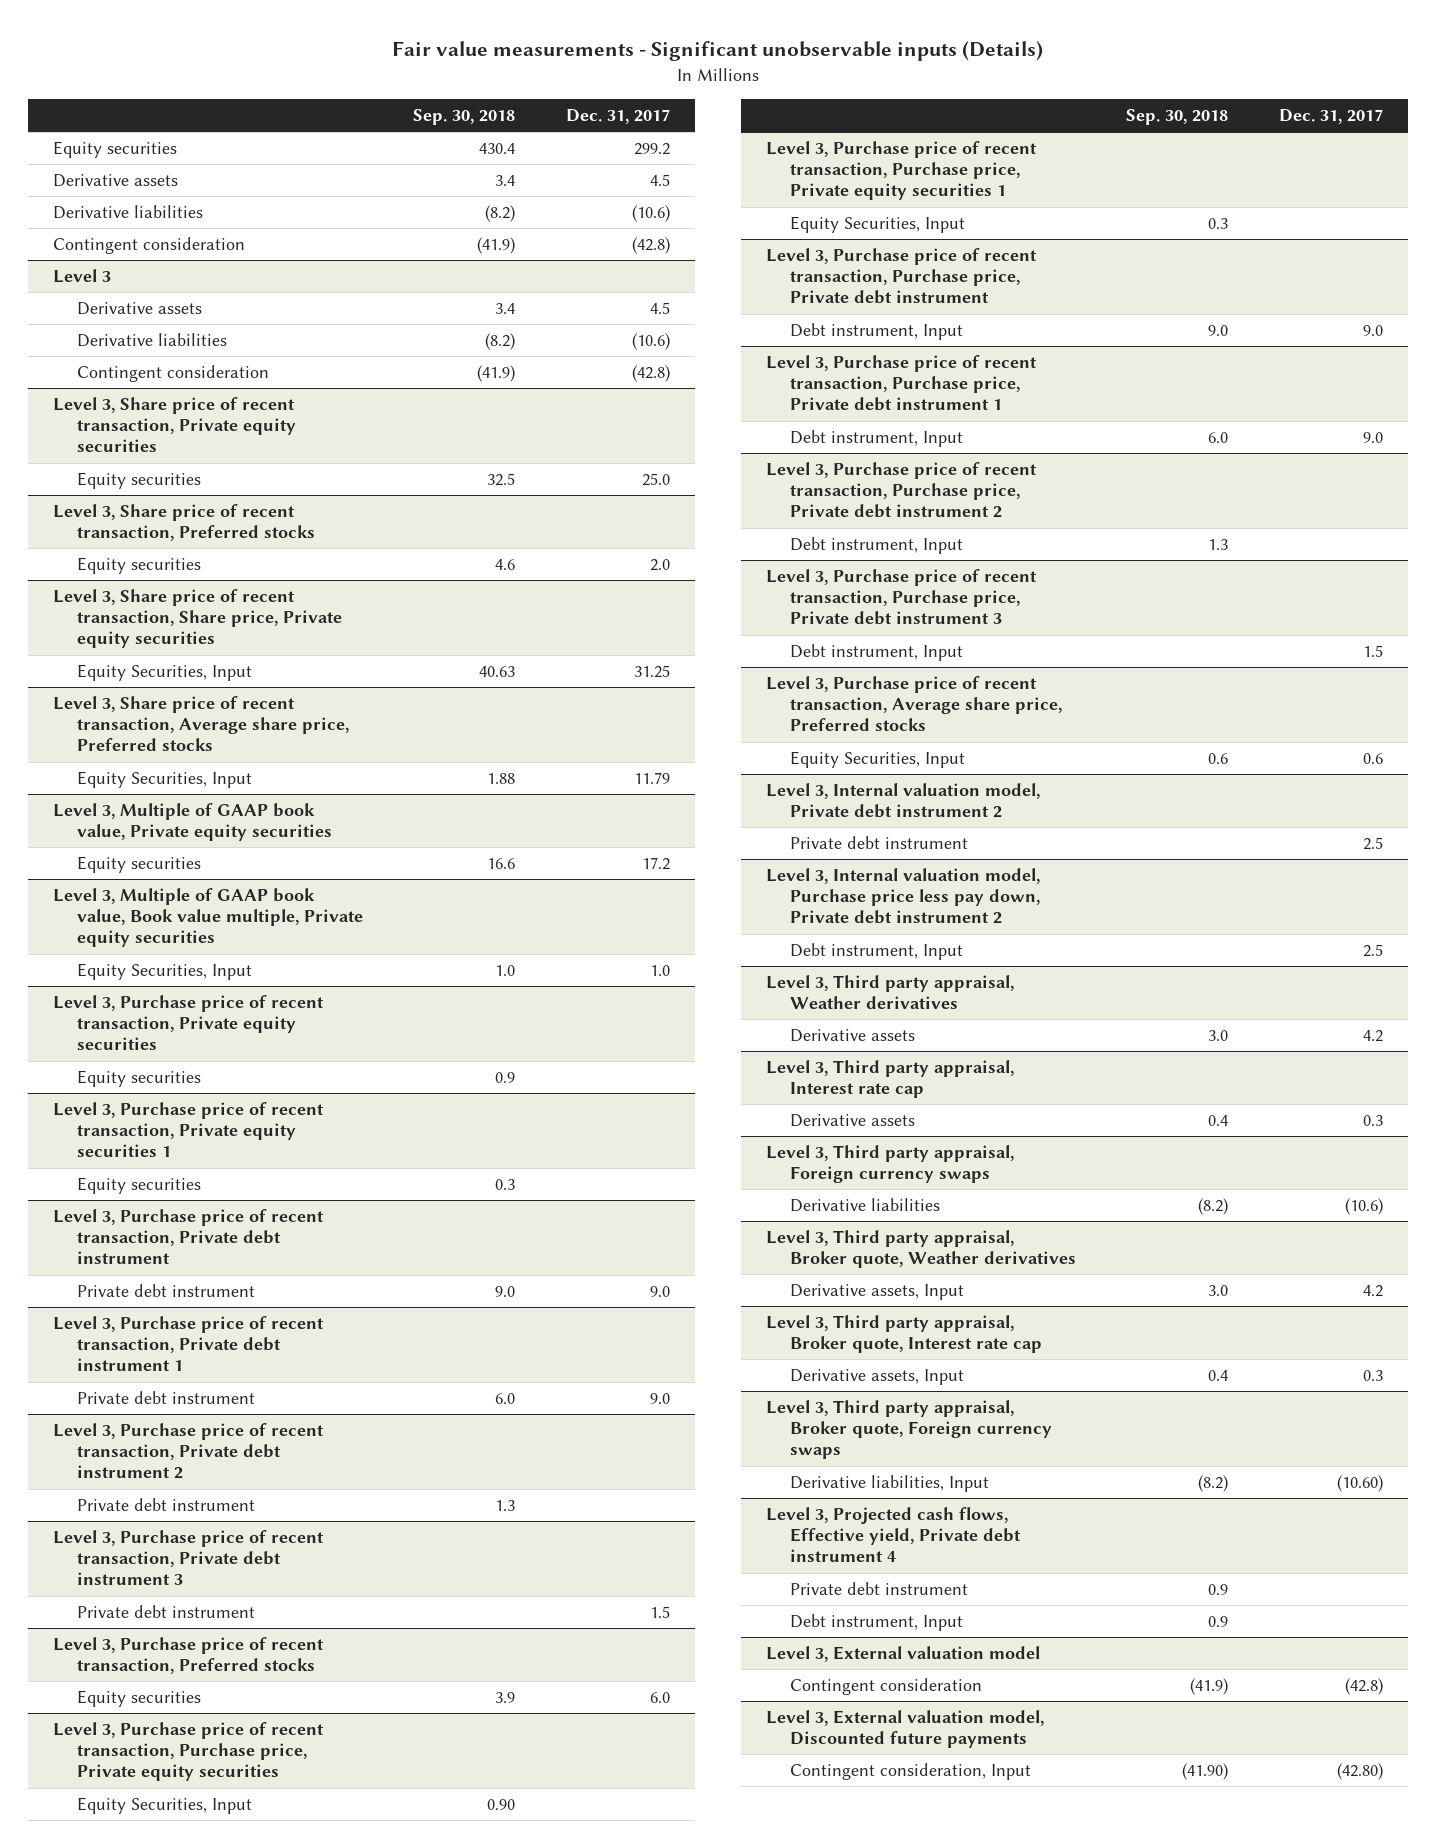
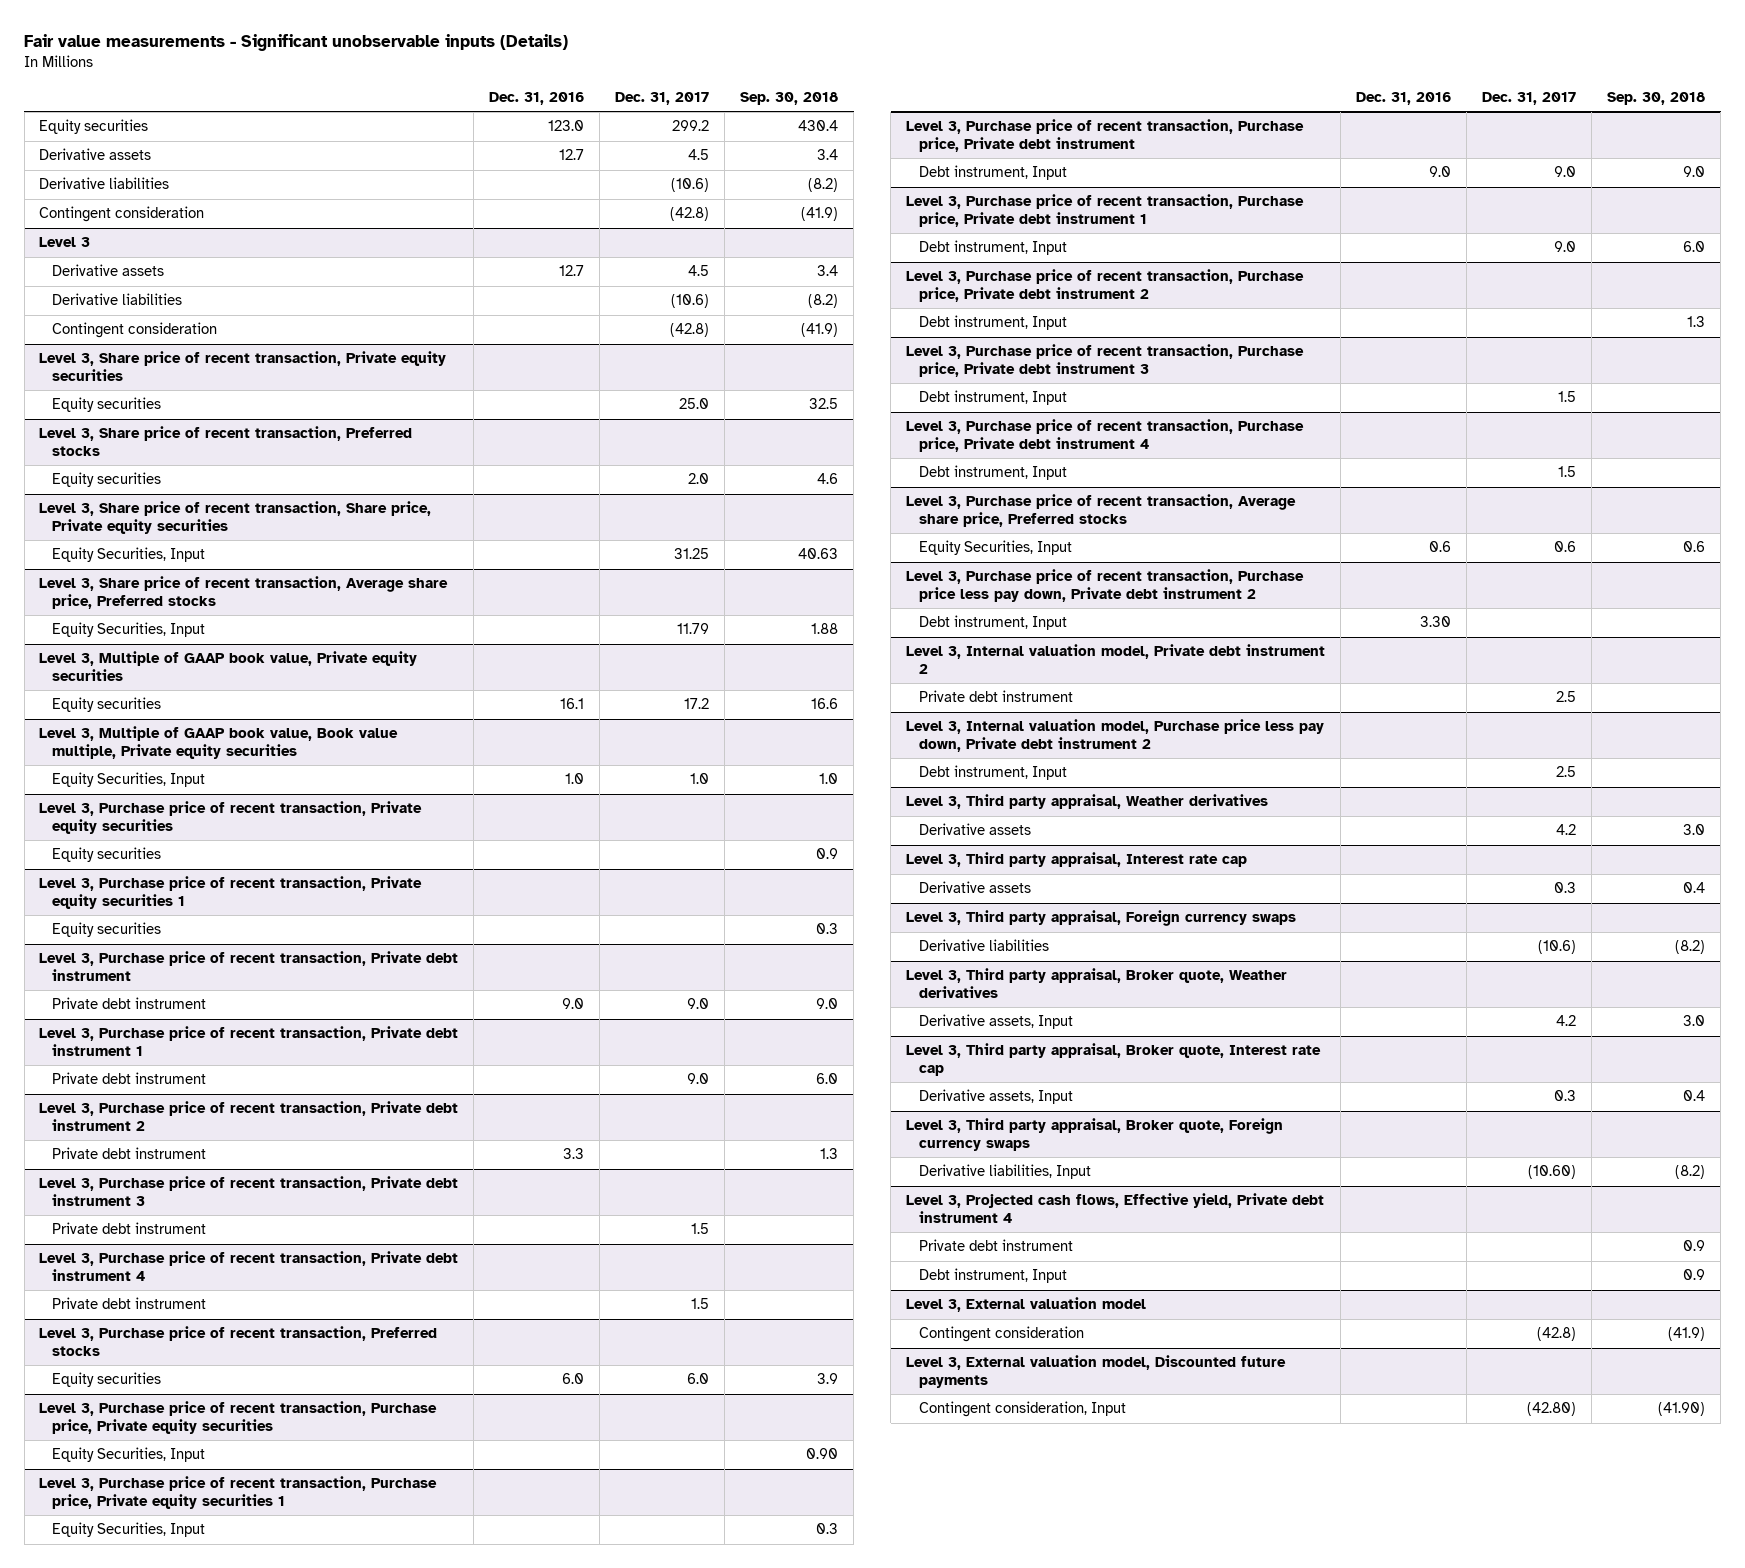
none -> [489,91,585,105] Dec. 31, 2016
none -> [39,1251,459,1281] Level 3, Purchase price of recent transaction, Private debt instrument 4
none -> [52,1297,207,1310] Private debt instrument
none -> [906,419,1305,452] Level 3, Purchase price of recent transaction, Purchase price, Private debt instrument 4
none -> [919,465,1068,481] Debt instrument, Input
none -> [906,569,1305,602] Level 3, Purchase price of recent transaction, Purchase price less pay down, Private debt instrument 2
none -> [919,615,1068,631] Debt instrument, Input

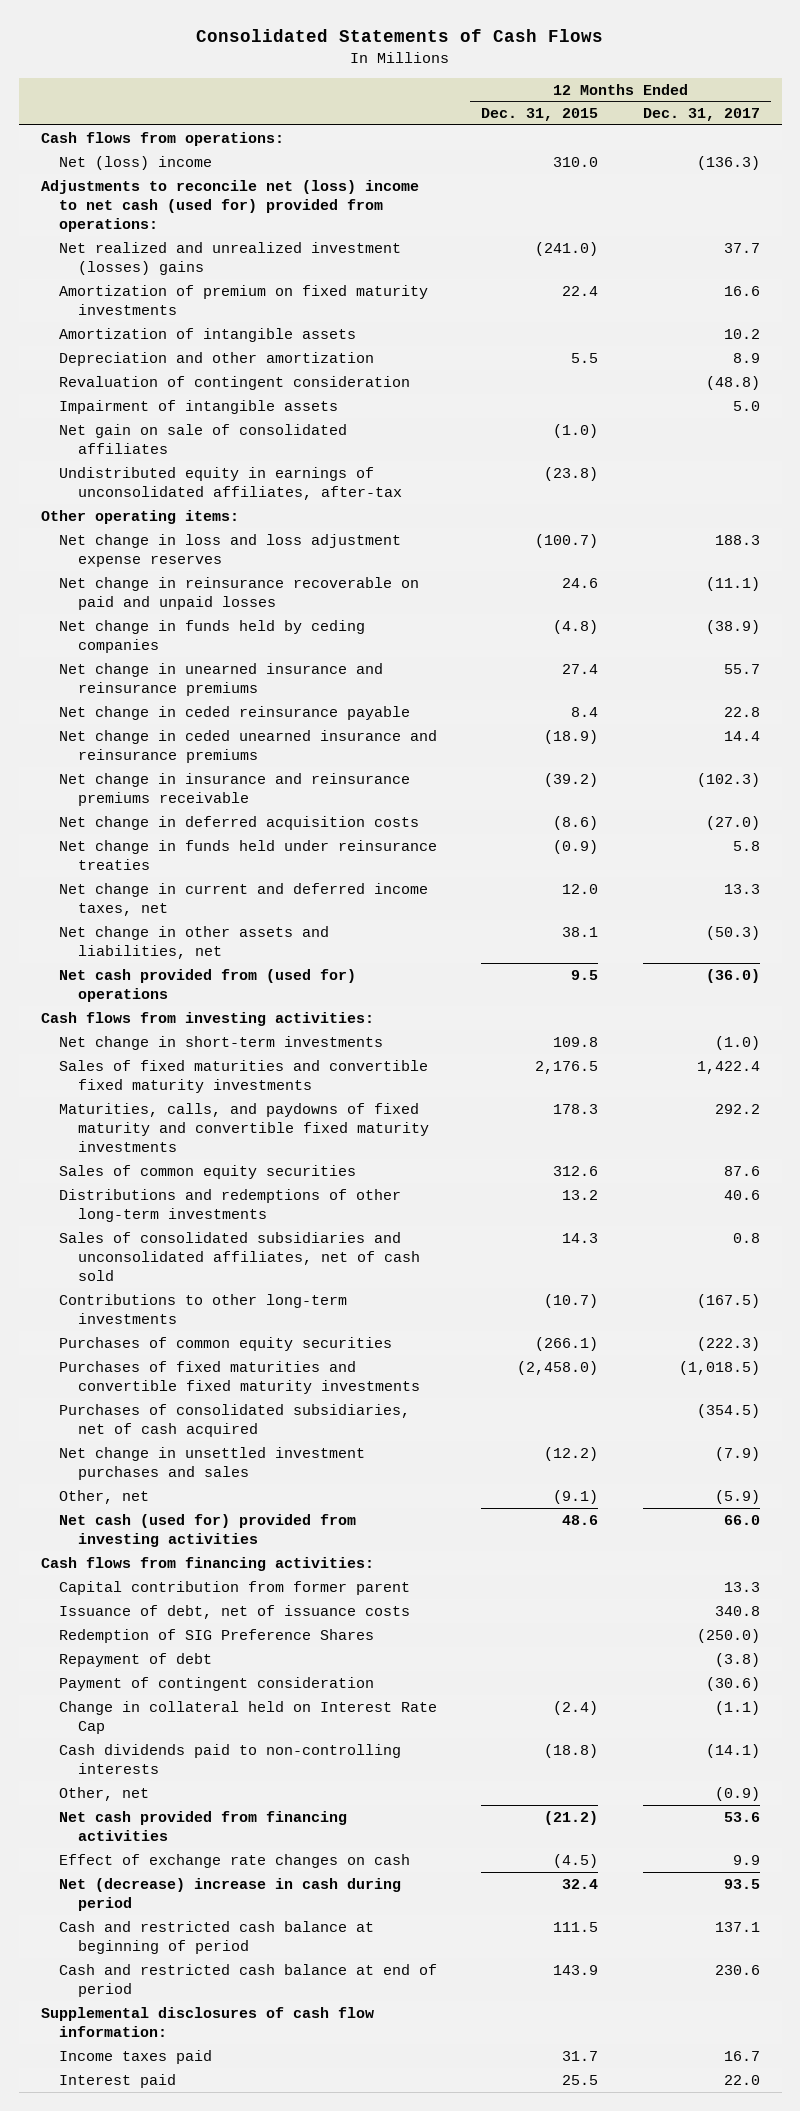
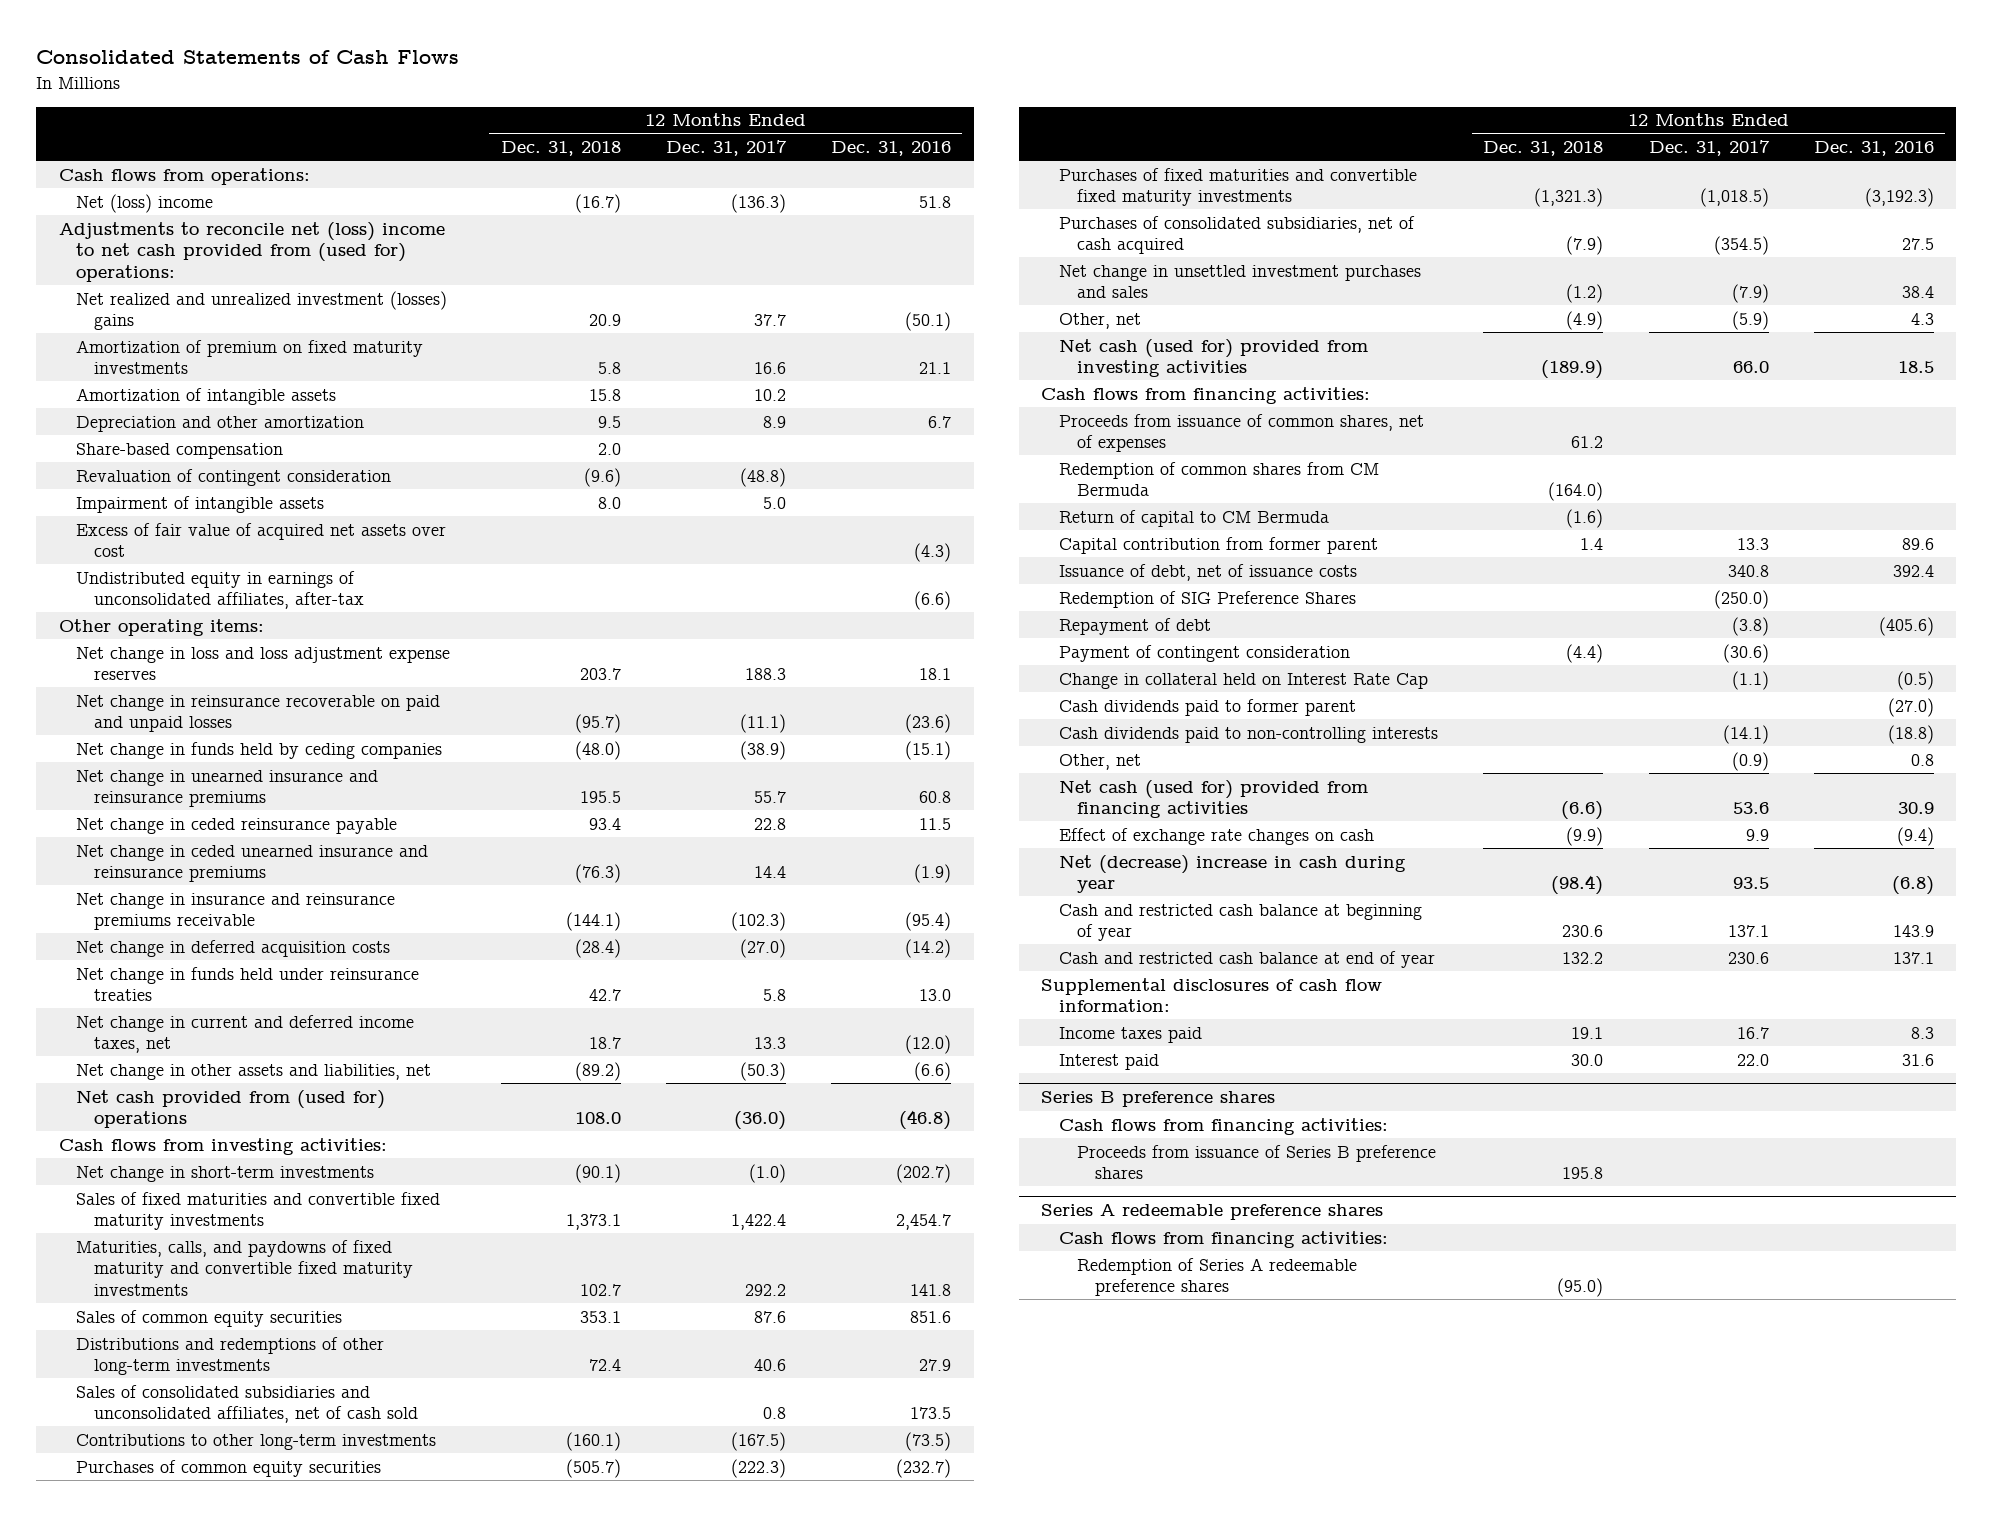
[481,108,599,122] Dec. 31, 2015 -> none
none -> [500,141,621,157] Dec. 31, 2018
none -> [830,141,951,157] Dec. 31, 2016
[40,179,419,233] Adjustments to reconcile net (loss) income to net cash (used for) provided from operations: -> [58,221,445,283] Adjustments to reconcile net (loss) income to net cash provided from (used for) operations:
none -> [76,442,284,459] Share-based compensation
[59,423,348,454] Net gain on sale of consolidated affiliates -> none
none -> [76,522,447,558] Excess of fair value of acquired net assets over cost
none -> [1059,413,1425,453] Proceeds from issuance of common shares, net of expenses
none -> [1059,461,1380,497] Redemption of common shares from CM Bermuda
none -> [1059,509,1330,527] Return of capital to CM Bermuda
none -> [1059,698,1357,716] Cash dividends paid to former parent
[59,1810,348,1841] Net cash provided from financing activities -> [1059,779,1369,819] Net cash (used for) provided from financing activities
[59,1877,402,1911] Net (decrease) increase in cash during period -> [1059,854,1407,894] Net (decrease) increase in cash during year
[59,1920,375,1954] Cash and restricted cash balance at beginning of period -> [1059,903,1423,942] Cash and restricted cash balance at beginning of year
[59,1963,438,1997] Cash and restricted cash balance at end of period -> [1059,950,1436,968] Cash and restricted cash balance at end of year
none -> [1041,1091,1276,1108] Series B preference shares
none -> [1059,1117,1389,1135] Cash flows from financing activities:
none -> [1077,1144,1437,1180] Proceeds from issuance of Series B preference shares
none -> [1041,1204,1384,1221] Series A redeemable preference shares
none -> [1059,1230,1389,1248] Cash flows from financing activities:
none -> [1077,1257,1358,1297] Redemption of Series A redeemable preference shares

